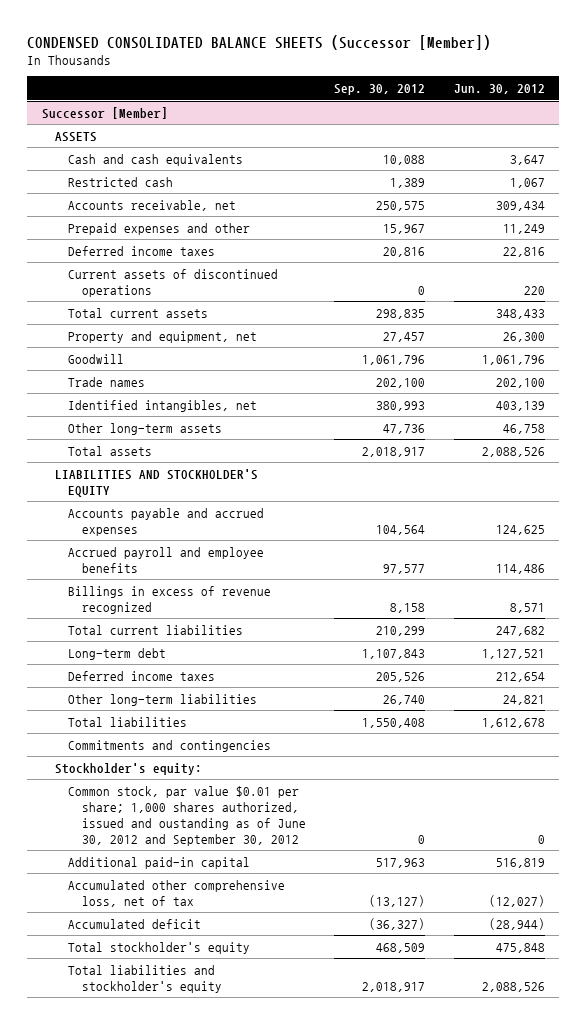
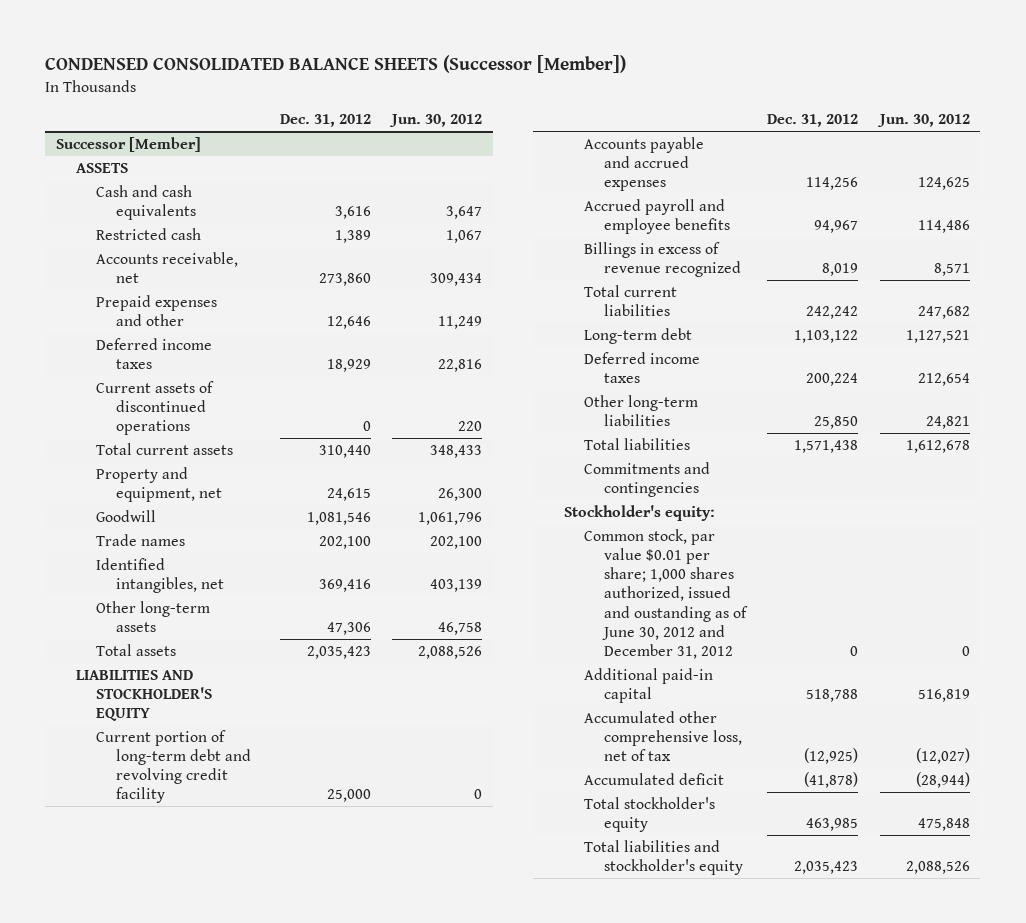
[334,84,426,96] Sep. 30, 2012 -> none
none -> [279,114,371,128] Dec. 31, 2012
none -> [96,729,252,804] Current portion of long-term debt and revolving credit facility
[68,785,306,846] Common stock, par value $0.01 per share; 1,000 shares authorized, issued and oustanding as of June 30, 2012 and September 30, 2012 -> [583,528,748,659] Common stock, par value $0.01 per share; 1,000 shares authorized, issued and oustanding as of June 30, 2012 and December 31, 2012

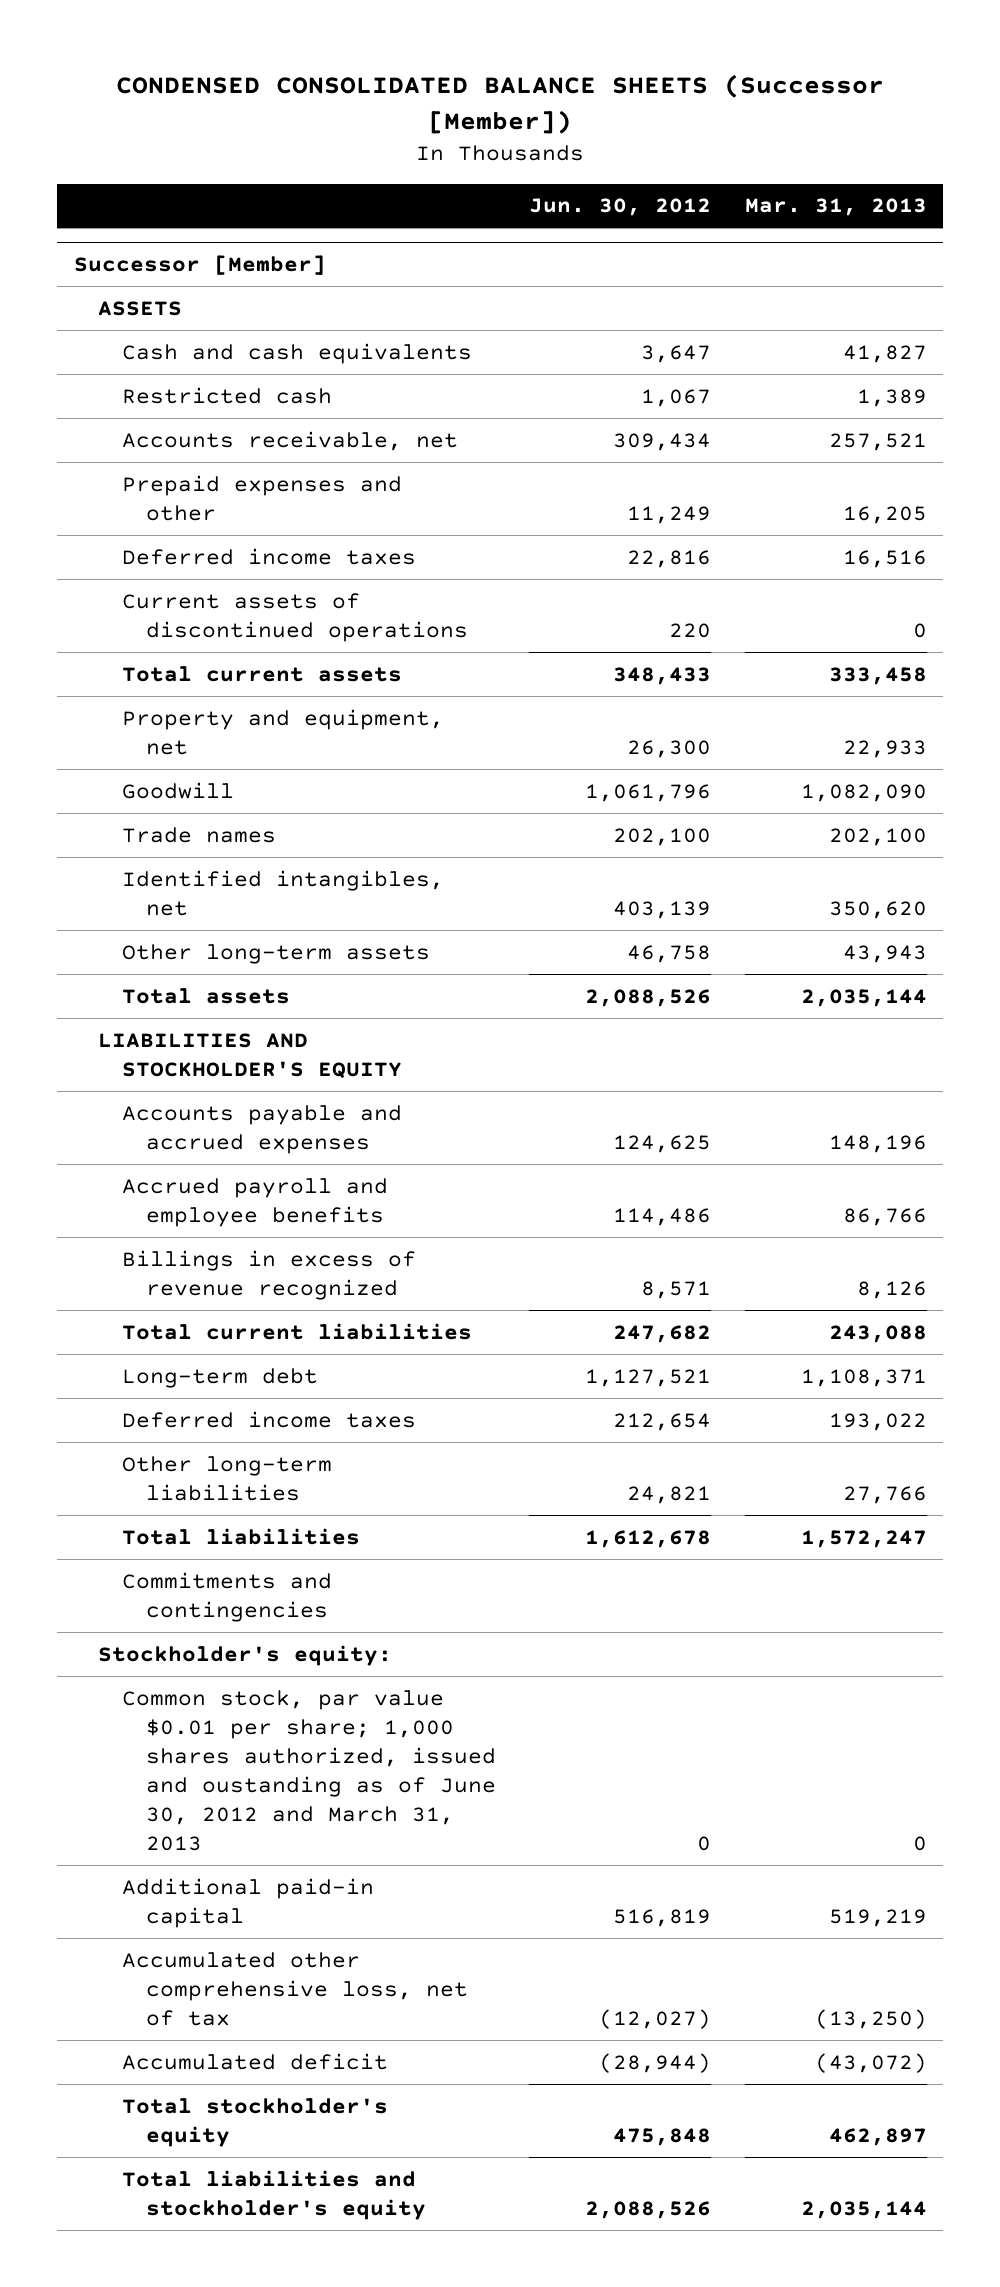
[279,114,371,128] Dec. 31, 2012 -> none
none -> [744,198,927,217] Mar. 31, 2013
[96,729,252,804] Current portion of long-term debt and revolving credit facility -> none
[583,528,748,659] Common stock, par value $0.01 per share; 1,000 shares authorized, issued and oustanding as of June 30, 2012 and December 31, 2012 -> [122,1689,497,1852] Common stock, par value $0.01 per share; 1,000 shares authorized, issued and oustanding as of June 30, 2012 and March 31, 2013

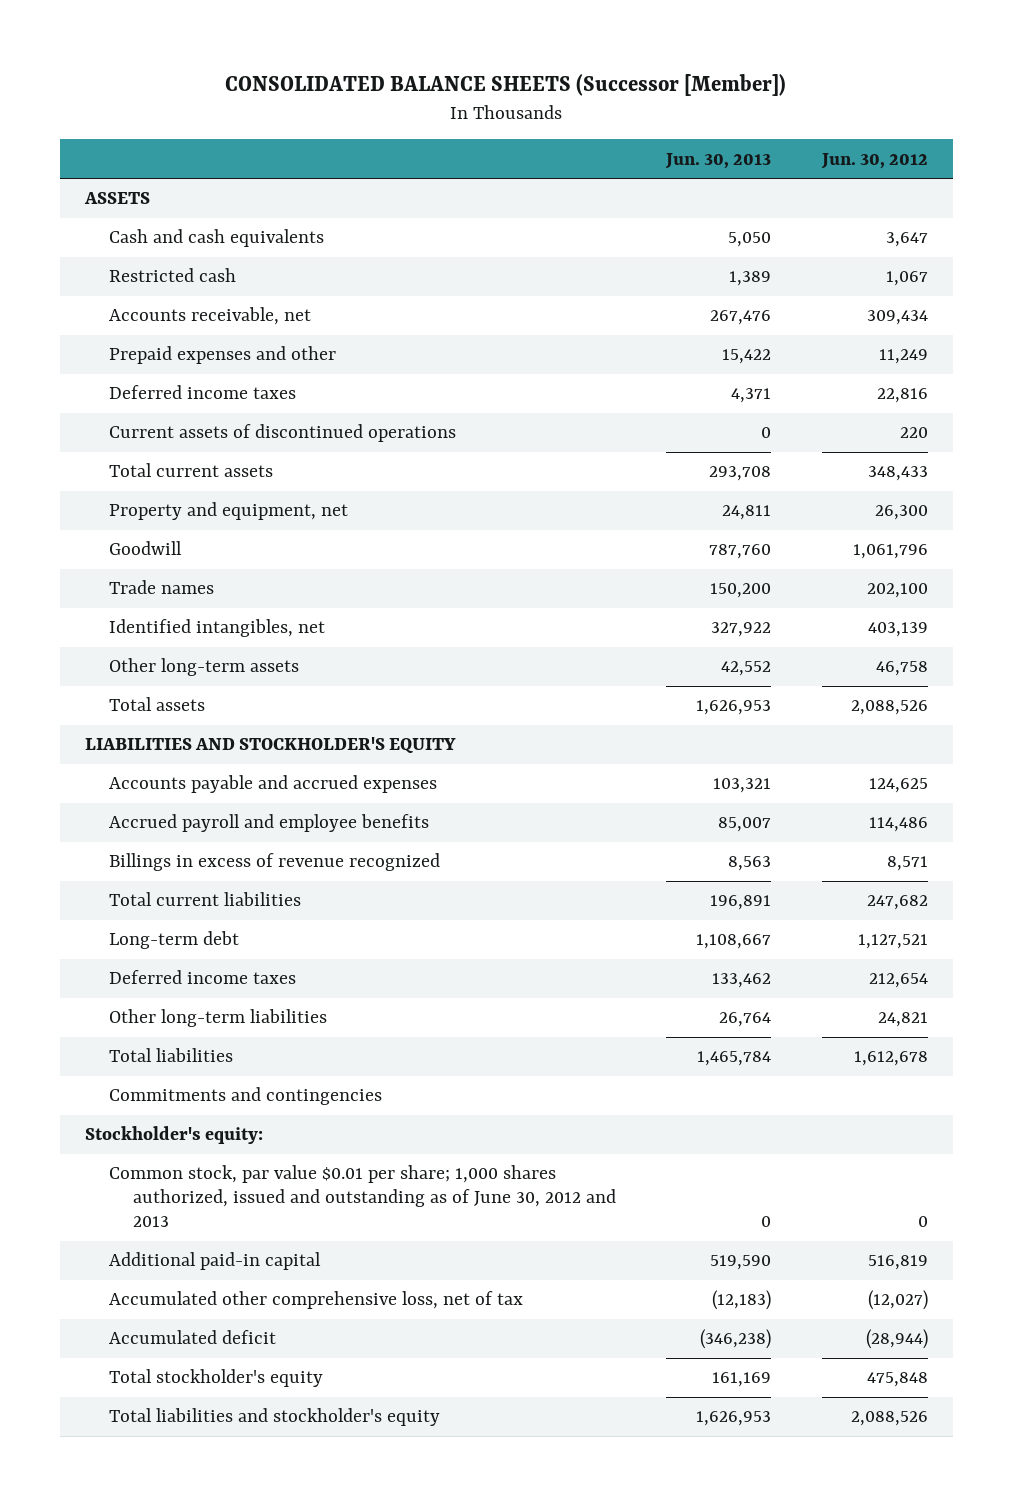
[116,74,885,135] CONDENSED CONSOLIDATED BALANCE SHEETS (Successor [Member]) -> [225,74,787,97] CONSOLIDATED BALANCE SHEETS (Successor [Member])
[744,198,927,217] Mar. 31, 2013 -> none
none -> [665,152,772,169] Jun. 30, 2013
[73,255,326,276] Successor [Member] -> none
[122,1689,497,1852] Common stock, par value $0.01 per share; 1,000 shares authorized, issued and oustanding as of June 30, 2012 and March 31, 2013 -> [108,1165,616,1228] Common stock, par value $0.01 per share; 1,000 shares authorized, issued and outstanding as of June 30, 2012 and 2013

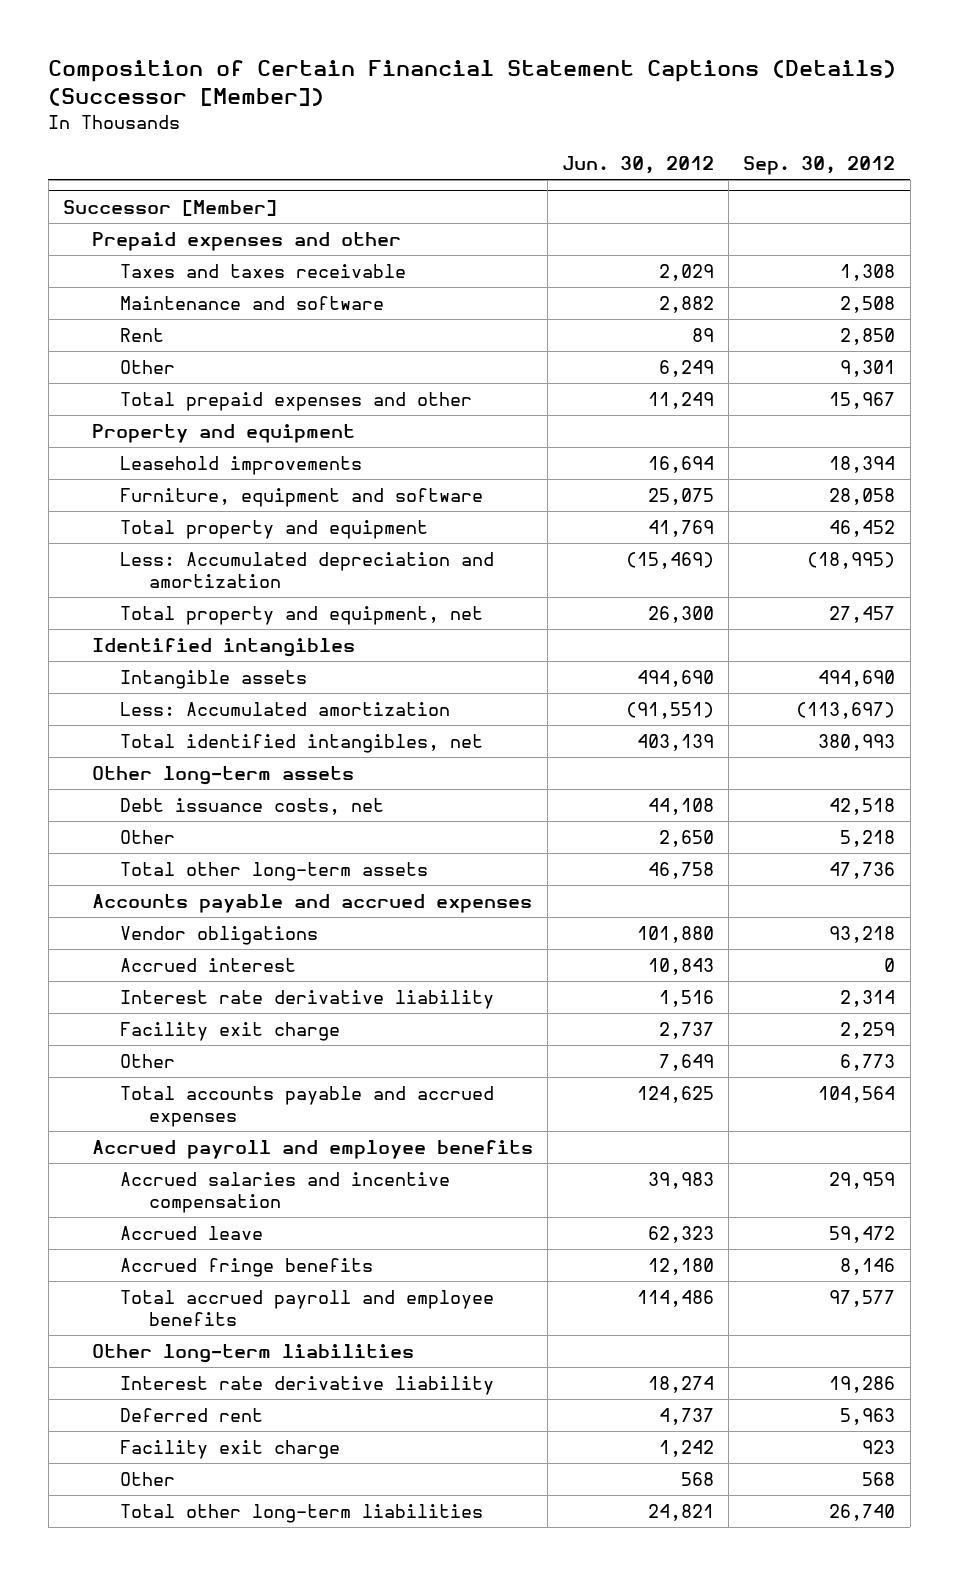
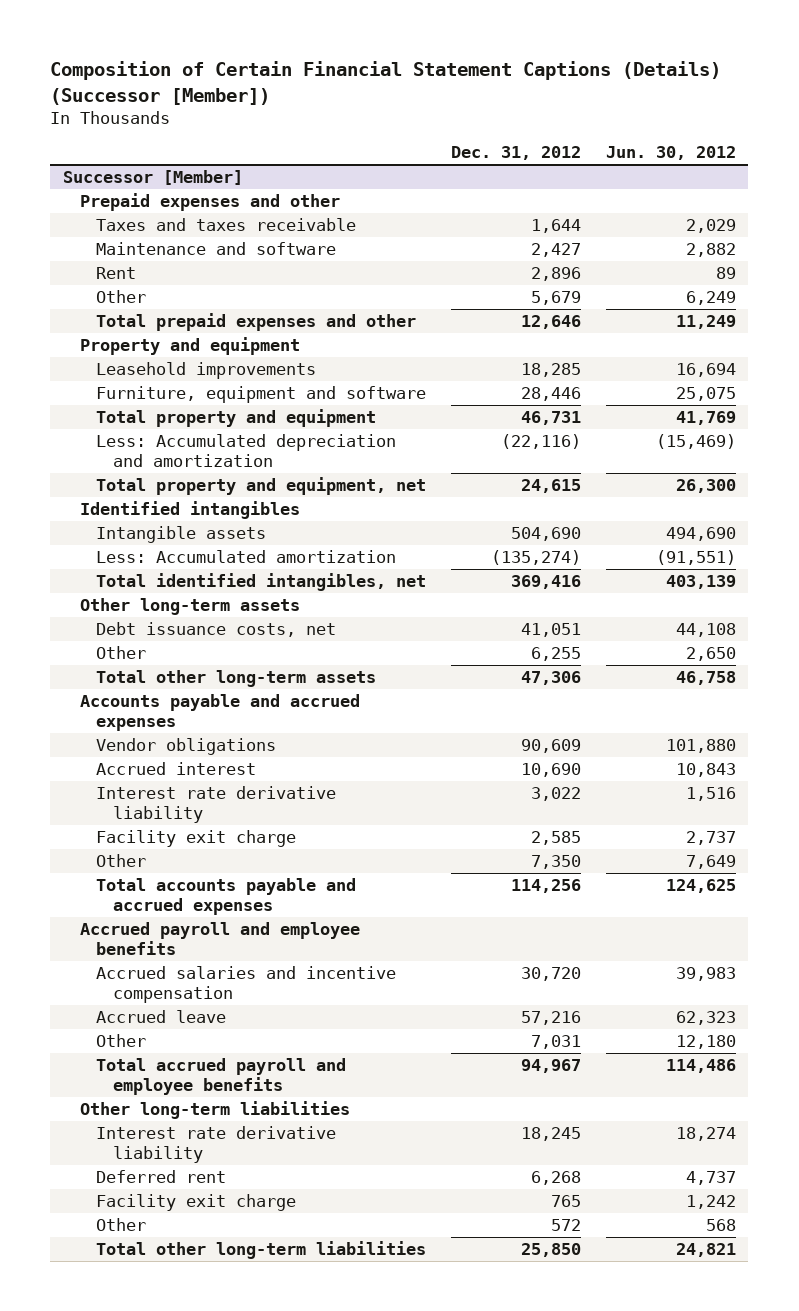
[743,156,896,176] Sep. 30, 2012 -> none
none -> [450,146,581,161] Dec. 31, 2012
[120,1257,374,1277] Accrued fringe benefits -> [96,1034,147,1048] Other

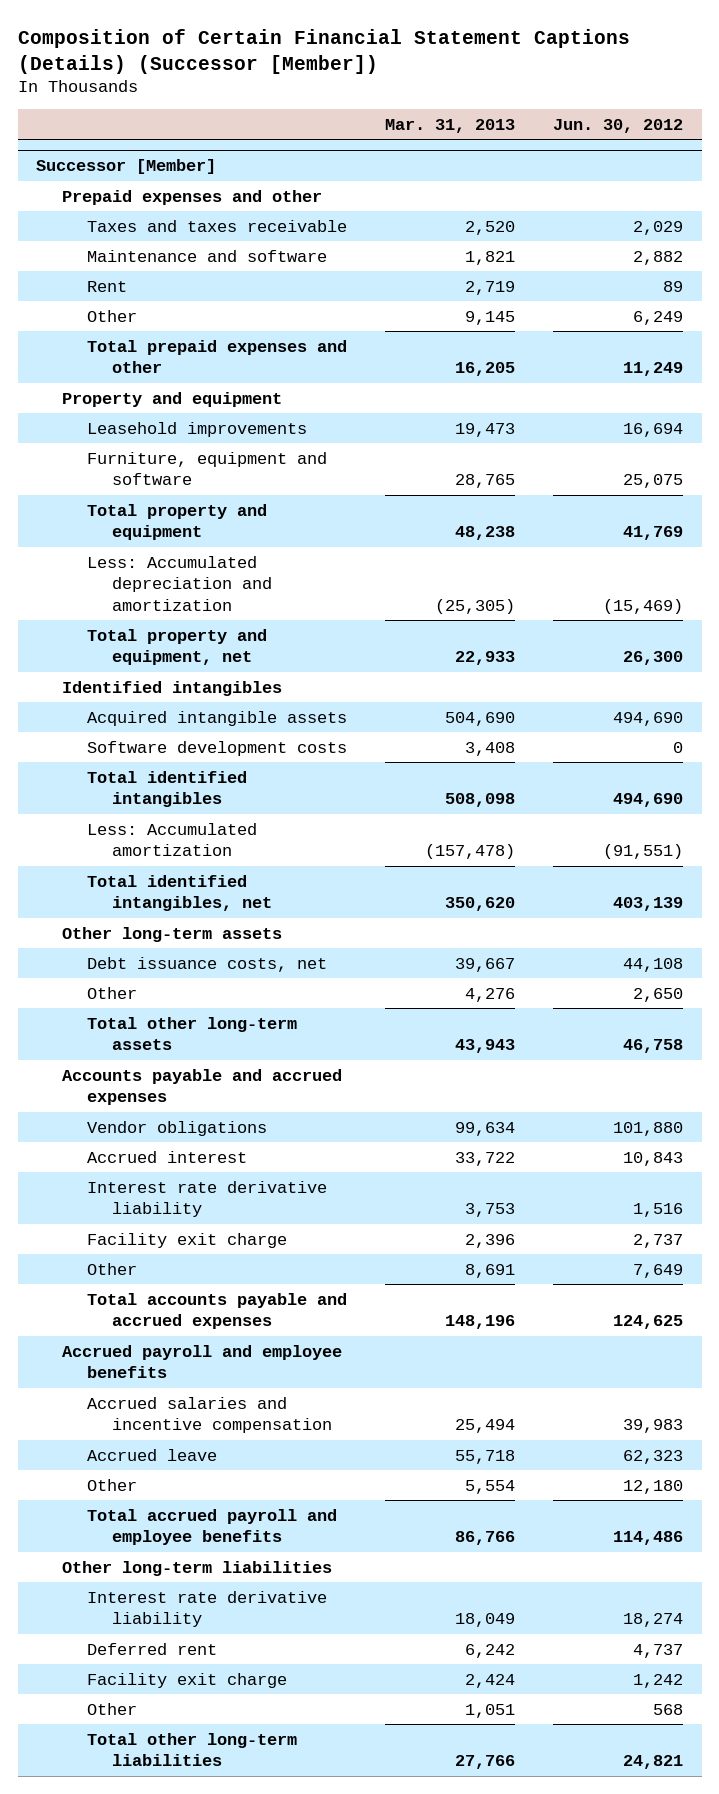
[450,146,581,161] Dec. 31, 2012 -> none
none -> [384,118,515,133] Mar. 31, 2013
none -> [86,710,347,726] Acquired intangible assets
none -> [86,740,347,756] Software development costs
[96,526,267,544] Intangible assets -> [86,770,247,808] Total identified intangibles

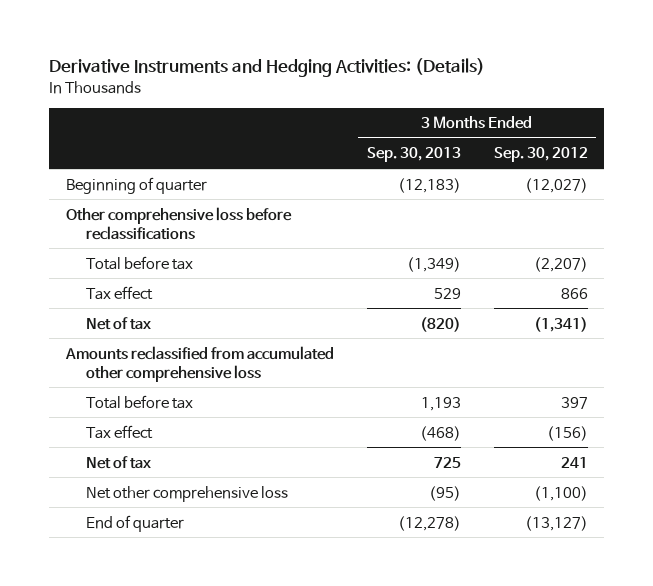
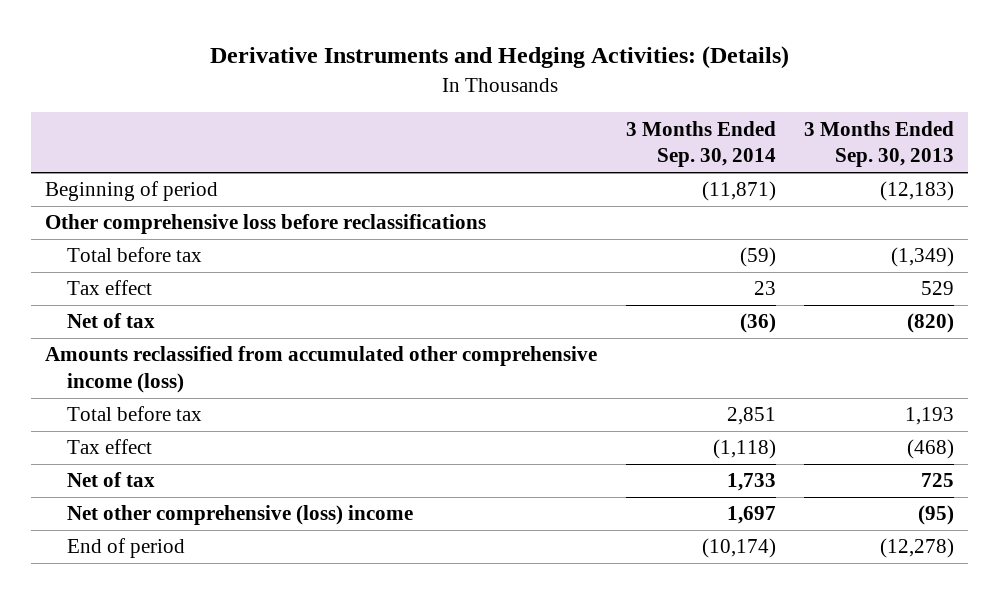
[493,147,588,163] Sep. 30, 2012 -> none
none -> [625,120,776,168] 3 Months Ended Sep. 30, 2014
[65,176,207,194] Beginning of quarter -> [45,181,219,202] Beginning of period
[64,345,334,382] Amounts reclassified from accumulated other comprehensive loss -> [45,346,598,394] Amounts reclassified from accumulated other comprehensive income (loss)
[86,485,289,502] Net other comprehensive loss -> [67,505,414,526] Net other comprehensive (loss) income
[86,514,185,532] End of quarter -> [67,538,186,559] End of period

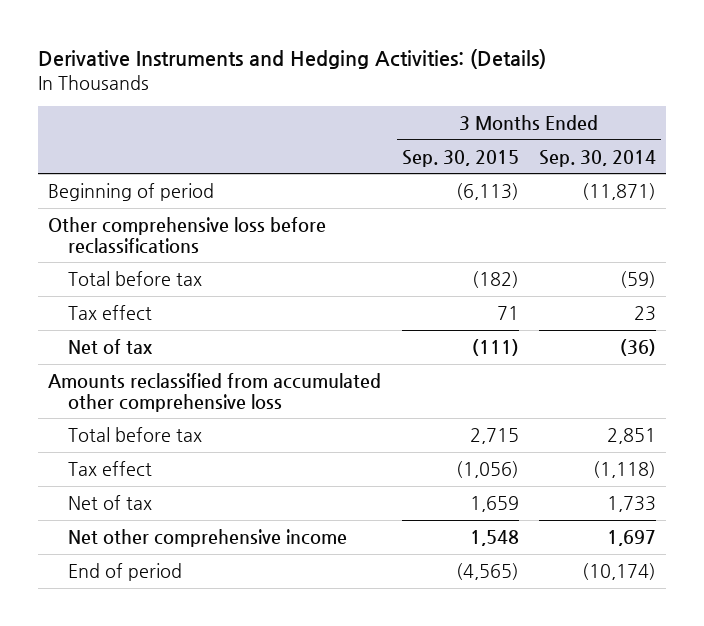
[804,120,955,168] 3 Months Ended Sep. 30, 2013 -> none
none -> [401,149,519,167] Sep. 30, 2015
[45,346,598,394] Amounts reclassified from accumulated other comprehensive income (loss) -> [48,372,382,412] Amounts reclassified from accumulated other comprehensive loss
[67,505,414,526] Net other comprehensive (loss) income -> [67,528,347,547] Net other comprehensive income

